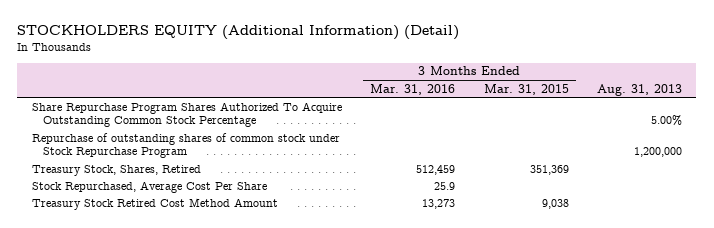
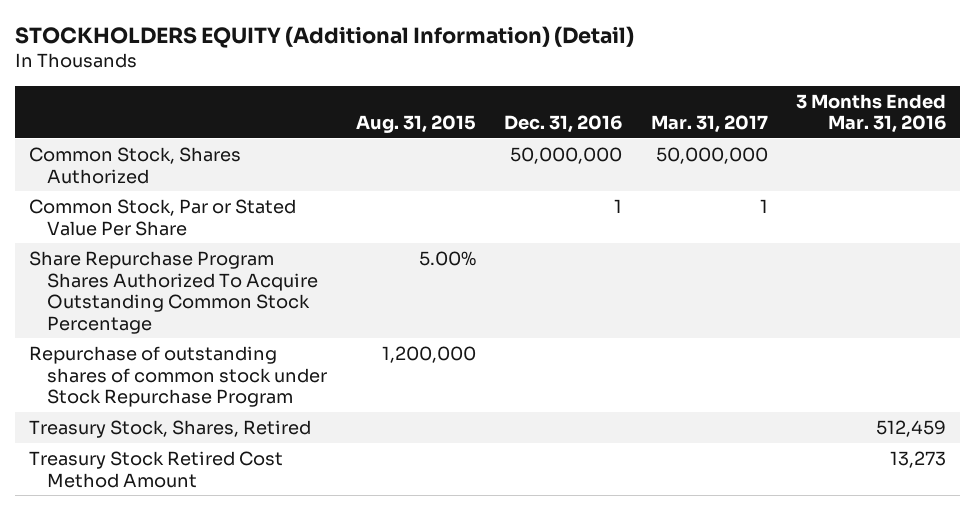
[483,83,569,95] Mar. 31, 2015 -> none
[597,83,683,96] Aug. 31, 2013 -> none
none -> [355,115,476,134] Aug. 31, 2015
none -> [504,115,623,134] Dec. 31, 2016
none -> [650,115,768,134] Mar. 31, 2017
none -> [28,146,241,184] Common Stock, Shares Authorized
none -> [28,198,296,236] Common Stock, Par or Stated Value Per Share
[31,180,267,193] Stock Repurchased, Average Cost Per Share -> none

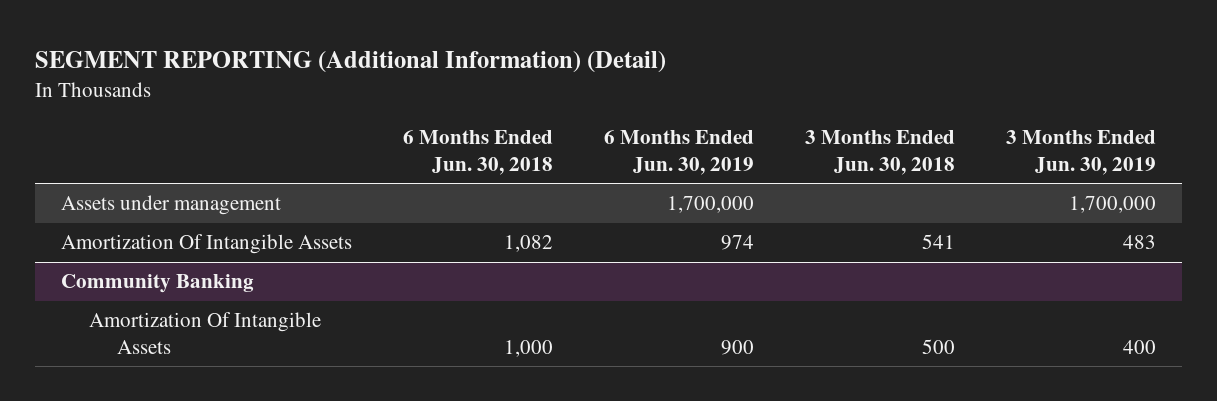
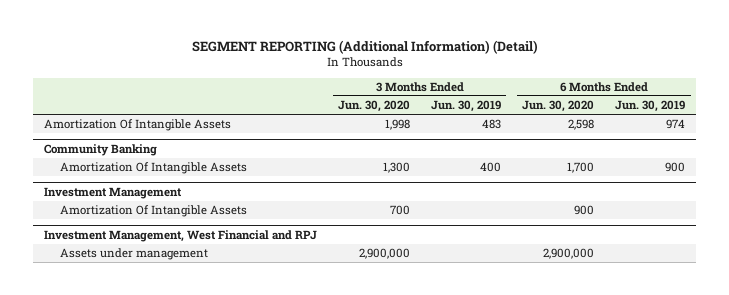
[402,130,553,175] 6 Months Ended Jun. 30, 2018 -> none
[805,130,956,175] 3 Months Ended Jun. 30, 2018 -> none
none -> [337,100,410,113] Jun. 30, 2020
none -> [522,100,595,113] Jun. 30, 2020
[60,195,281,216] Assets under management -> none
none -> [43,187,182,200] Investment Management
none -> [60,205,248,218] Amortization Of Intangible Assets
none -> [43,230,317,243] Investment Management, West Financial and RPJ
none -> [60,248,209,261] Assets under management

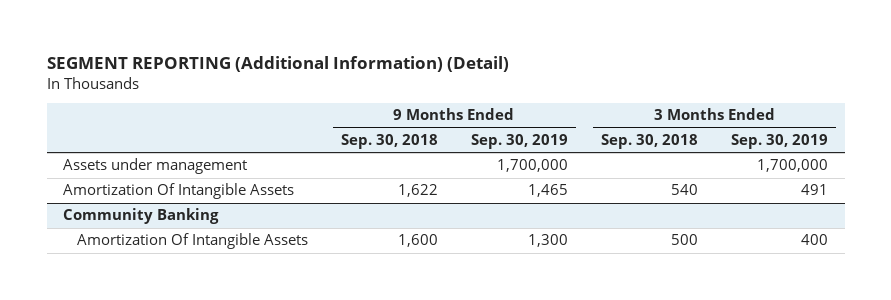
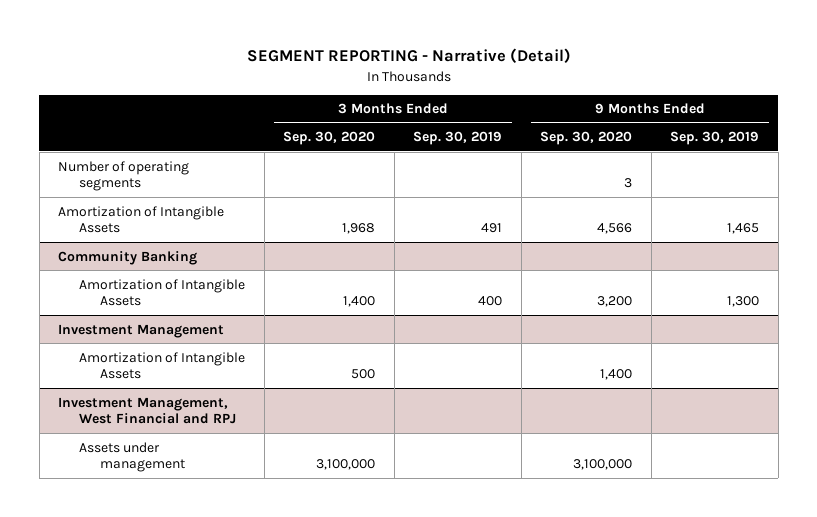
[46,56,509,73] SEGMENT REPORTING (Additional Information) (Detail) -> [246,48,571,64] SEGMENT REPORTING - Narrative (Detail)
[340,134,438,150] Sep. 30, 2018 -> none
[601,134,699,150] Sep. 30, 2018 -> none
none -> [283,131,376,146] Sep. 30, 2020
none -> [540,131,633,146] Sep. 30, 2020
[63,158,248,175] Assets under management -> none
none -> [58,160,190,192] Number of operating segments
[63,183,295,200] Amortization Of Intangible Assets -> [58,205,225,234] Amortization of Intangible Assets
[76,233,308,250] Amortization Of Intangible Assets -> [79,278,246,307] Amortization of Intangible Assets
none -> [58,323,225,338] Investment Management
none -> [79,351,246,380] Amortization of Intangible Assets
none -> [58,396,237,425] Investment Management, West Financial and RPJ
none -> [79,441,186,473] Assets under management

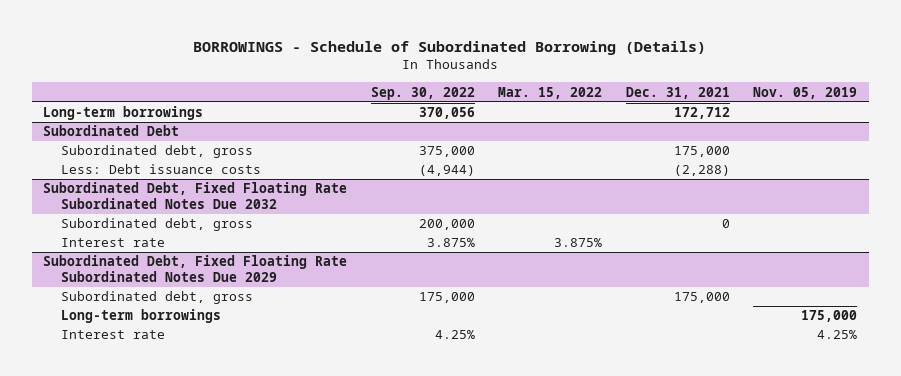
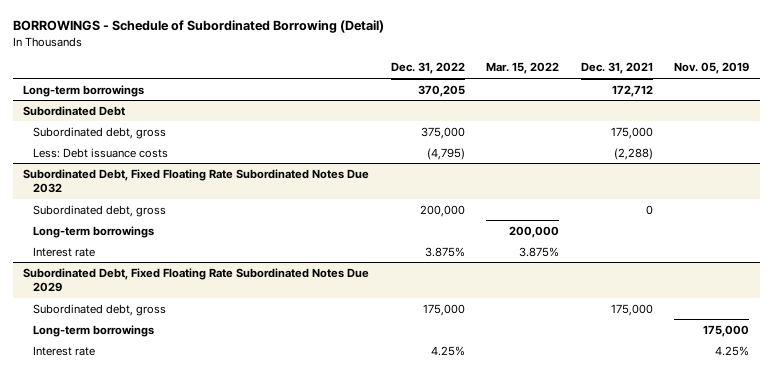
[193,40,707,55] BORROWINGS - Schedule of Subordinated Borrowing (Details) -> [12,20,384,34] BORROWINGS - Schedule of Subordinated Borrowing (Detail)
[370,86,475,100] Sep. 30, 2022 -> none
none -> [390,62,465,75] Dec. 31, 2022
none -> [33,225,155,238] Long-term borrowings

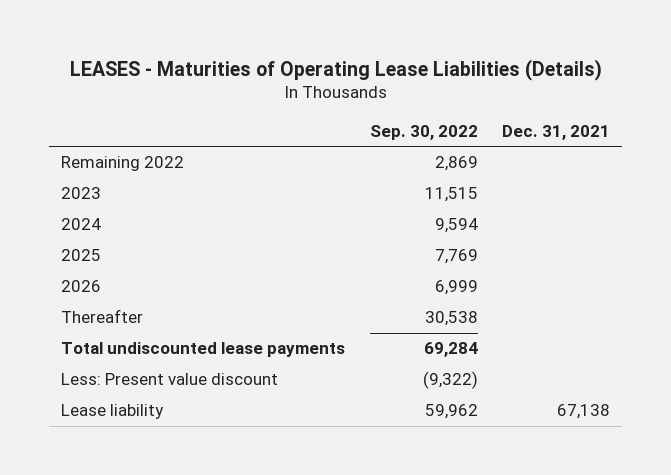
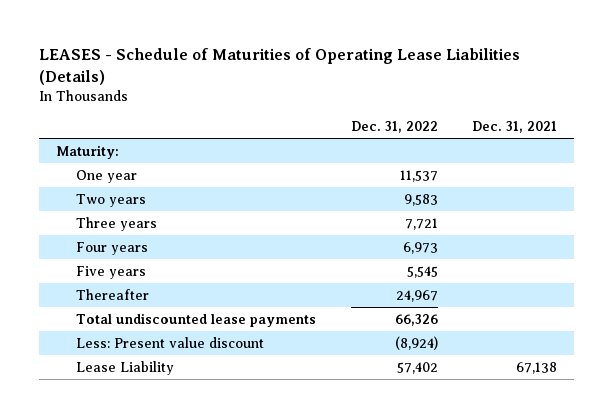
[69,58,602,81] LEASES - Maturities of Operating Lease Liabilities (Details) -> [38,48,520,85] LEASES - Schedule of Maturities of Operating Lease Liabilities (Details)
[369,124,478,140] Sep. 30, 2022 -> none
none -> [350,121,438,134] Dec. 31, 2022
[61,156,185,172] Remaining 2022 -> none
none -> [55,144,119,159] Maturity:
[61,187,102,200] 2023 -> [76,169,138,183] One year
[61,218,102,231] 2024 -> [76,193,147,207] Two years
[61,249,102,262] 2025 -> [76,216,158,231] Three years
[61,280,102,293] 2026 -> [76,241,149,255] Four years
none -> [76,265,147,279] Five years
[61,404,165,420] Lease liability -> [76,360,175,375] Lease Liability

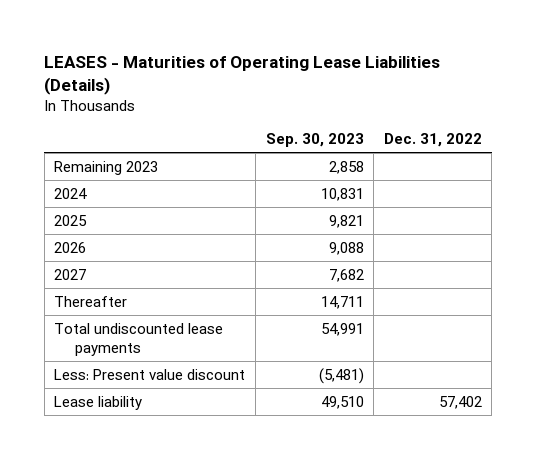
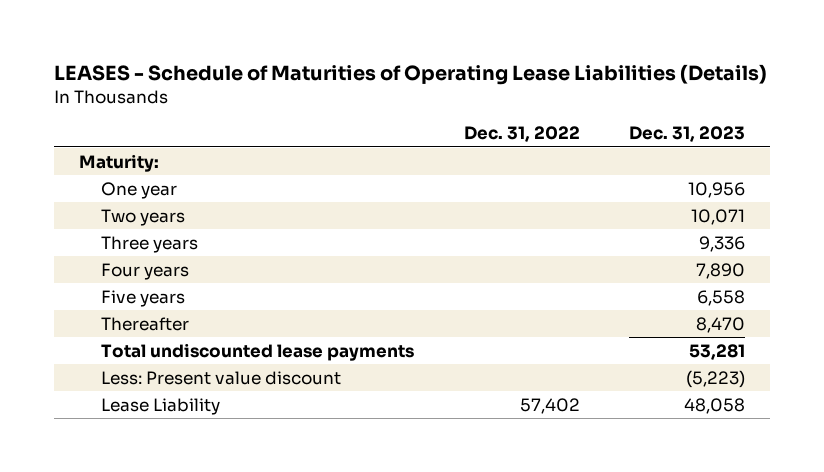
[44,55,441,95] LEASES - Maturities of Operating Lease Liabilities (Details) -> [54,64,768,86] LEASES - Schedule of Maturities of Operating Lease Liabilities (Details)
[265,133,364,148] Sep. 30, 2023 -> none
none -> [628,126,745,143] Dec. 31, 2023
[54,160,159,175] Remaining 2023 -> none
none -> [78,153,159,172] Maturity:
[54,187,88,199] 2024 -> [101,181,178,199] One year
[54,214,88,226] 2025 -> [101,208,186,226] Two years
[54,241,87,253] 2026 -> [101,235,199,253] Three years
[54,268,87,280] 2027 -> [101,262,190,280] Four years
none -> [101,289,186,307] Five years
[54,395,143,410] Lease liability -> [101,397,221,415] Lease Liability

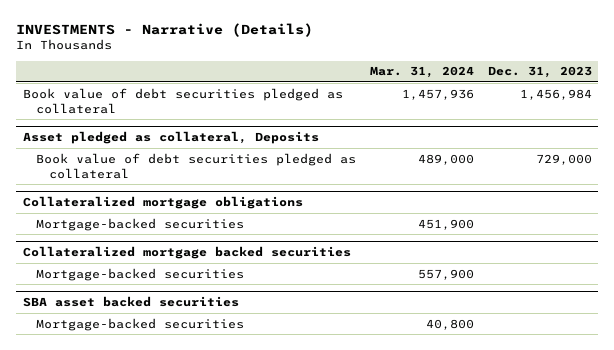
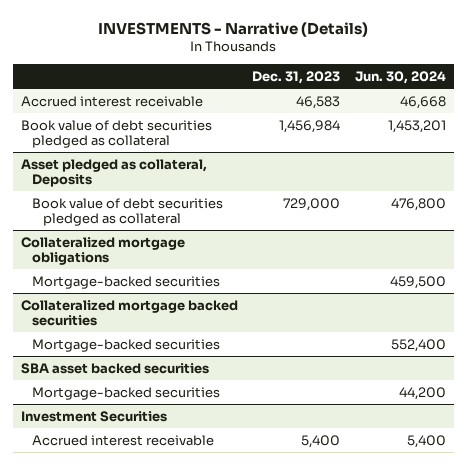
[369,66,474,79] Mar. 31, 2024 -> none
none -> [355,71,447,85] Jun. 30, 2024
none -> [20,95,203,107] Accrued interest receivable
none -> [20,410,167,422] Investment Securities
none -> [31,434,214,446] Accrued interest receivable

